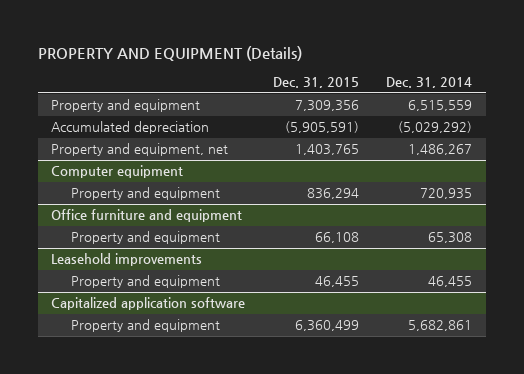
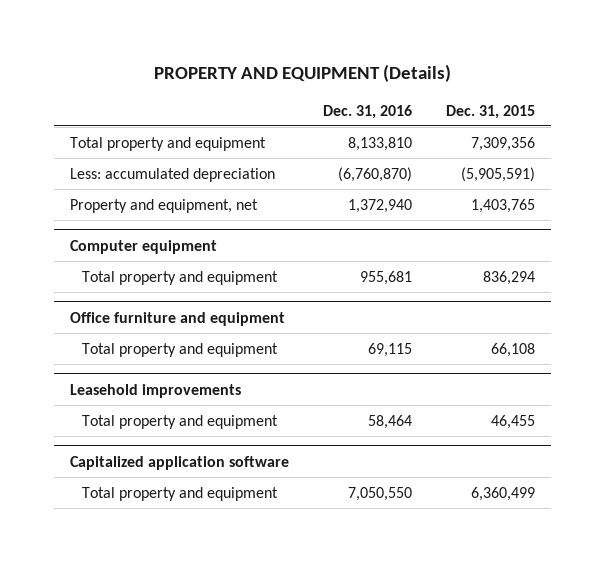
[386,77,473,89] Dec. 31, 2014 -> none
none -> [323,104,413,119] Dec. 31, 2016
[51,99,201,113] Property and equipment -> [70,136,267,151] Total property and equipment
[51,121,210,135] Accumulated depreciation -> [70,167,276,182] Less: accumulated depreciation
[71,187,221,201] Property and equipment -> [82,270,279,285] Total property and equipment
[71,231,221,245] Property and equipment -> [82,342,279,357] Total property and equipment
[71,275,221,289] Property and equipment -> [82,414,279,429] Total property and equipment
[71,319,221,333] Property and equipment -> [82,486,279,501] Total property and equipment

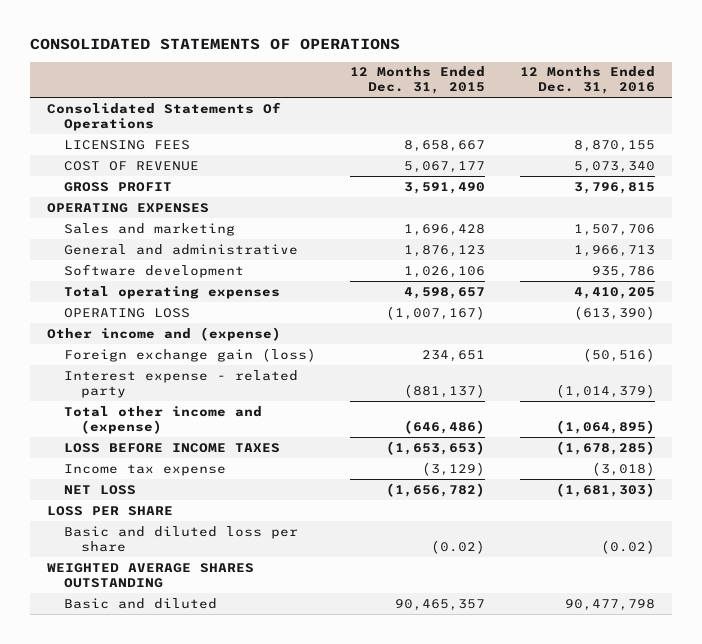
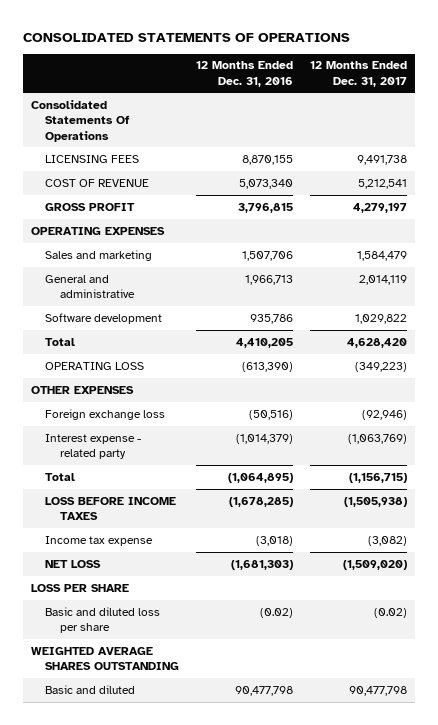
[350,66,486,95] 12 Months Ended Dec. 31, 2015 -> none
none -> [309,61,407,87] 12 Months Ended Dec. 31, 2017
[63,285,280,299] Total operating expenses -> [45,337,76,346] Total
[46,326,281,341] Other income and (expense) -> [31,385,135,394] OTHER EXPENSES
[63,347,316,362] Foreign exchange gain (loss) -> [45,408,166,420] Foreign exchange loss
[63,405,262,434] Total other income and (expense) -> [45,472,76,481] Total

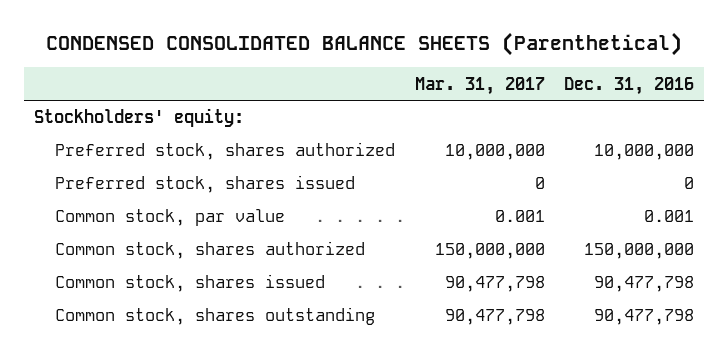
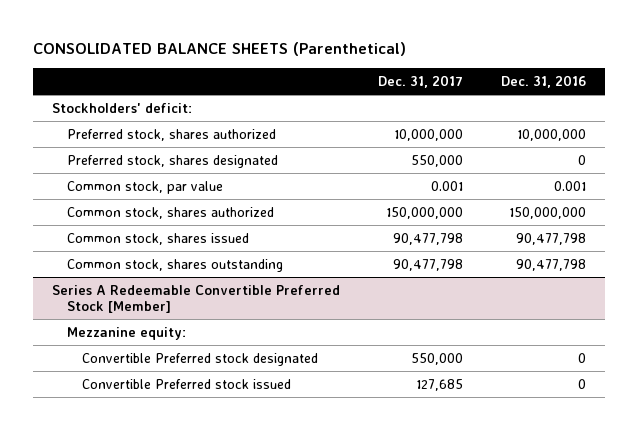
[45,32,682,57] CONDENSED CONSOLIDATED BALANCE SHEETS (Parenthetical) -> [32,42,406,57] CONSOLIDATED BALANCE SHEETS (Parenthetical)
[414,76,545,95] Mar. 31, 2017 -> none
none -> [377,75,463,89] Dec. 31, 2017
[33,108,244,128] Stockholders' equity: -> [51,102,192,113] Stockholders' deficit:
[55,175,356,194] Preferred stock, shares issued -> [66,154,278,168] Preferred stock, shares designated
none -> [51,284,340,314] Series A Redeemable Convertible Preferred Stock [Member]
none -> [66,326,186,340] Mezzanine equity:
none -> [82,352,319,366] Convertible Preferred stock designated
none -> [82,378,292,389] Convertible Preferred stock issued

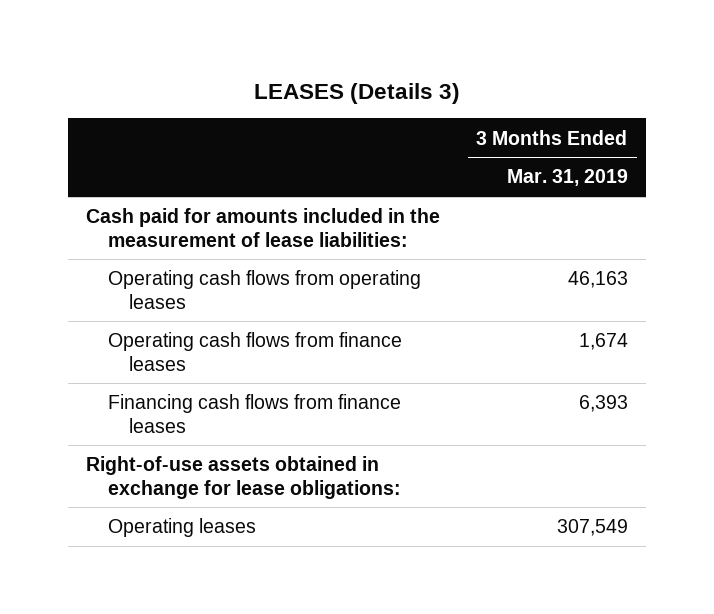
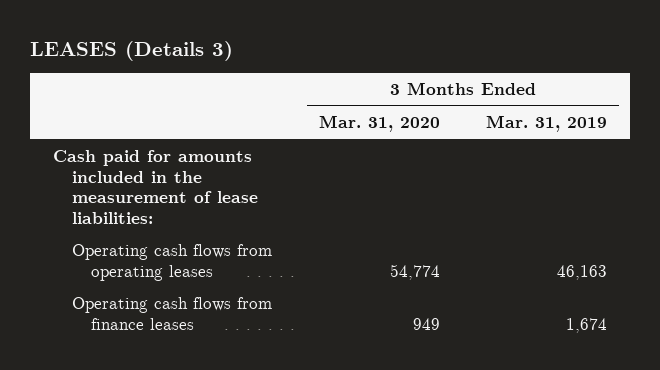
none -> [318,115,440,133] Mar. 31, 2020
[107,394,401,433] Financing cash flows from finance leases -> none
[86,456,401,499] Right-of-use assets obtained in exchange for lease obligations: -> none
[107,518,256,538] Operating leases -> none

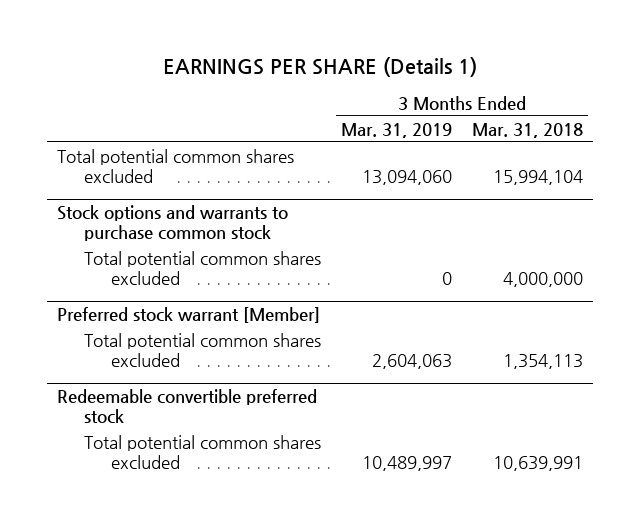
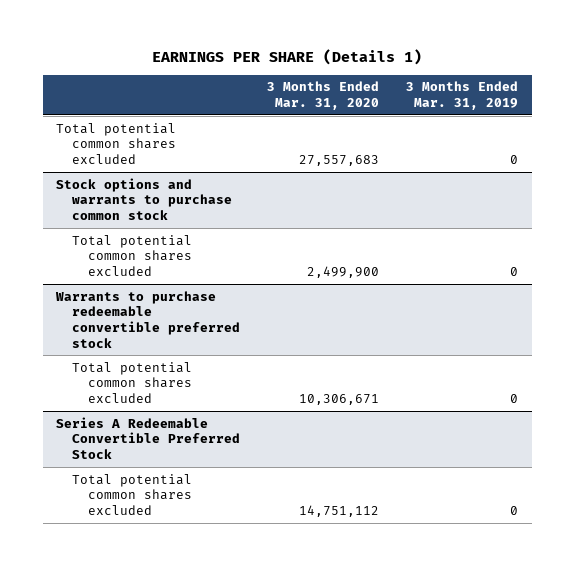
[472,122,584,138] Mar. 31, 2018 -> none
none -> [266,81,379,111] 3 Months Ended Mar. 31, 2020
[362,169,453,185] 13,094,060 -> [510,154,519,164] 0
[57,306,321,323] Preferred stock warrant [Member] -> none
none -> [55,290,240,348] Warrants to purchase redeemable convertible preferred stock
[372,353,453,369] 2,604,063 -> [510,393,519,403] 0
[57,388,318,424] Redeemable convertible preferred stock -> [56,416,240,459] Series A Redeemable Convertible Preferred Stock
[362,455,453,471] 10,489,997 -> [510,505,519,515] 0

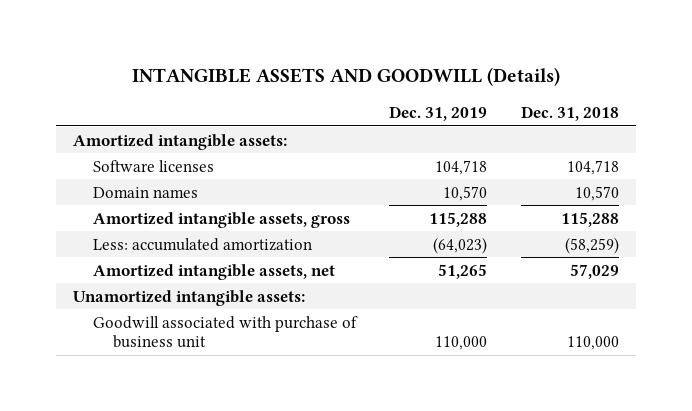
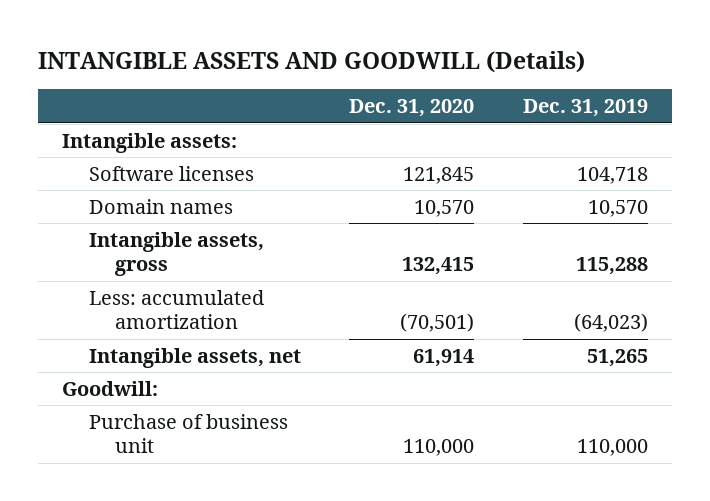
[521,106,620,122] Dec. 31, 2018 -> none
none -> [349,99,475,118] Dec. 31, 2020
[72,133,287,150] Amortized intangible assets: -> [62,132,238,153] Intangible assets:
[92,211,350,228] Amortized intangible assets, gross -> [88,231,264,277] Intangible assets, gross
[92,263,335,280] Amortized intangible assets, net -> [88,347,301,368] Intangible assets, net
[72,289,305,306] Unamortized intangible assets: -> [62,380,159,396] Goodwill:
[92,315,358,349] Goodwill associated with purchase of business unit -> [88,413,288,454] Purchase of business unit

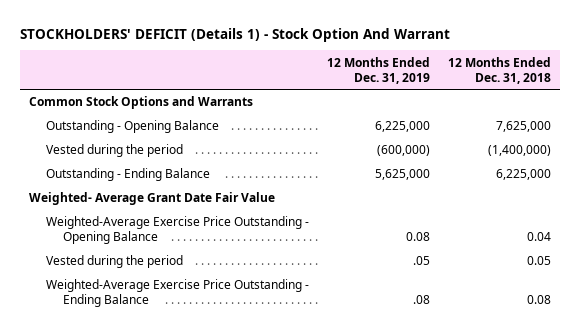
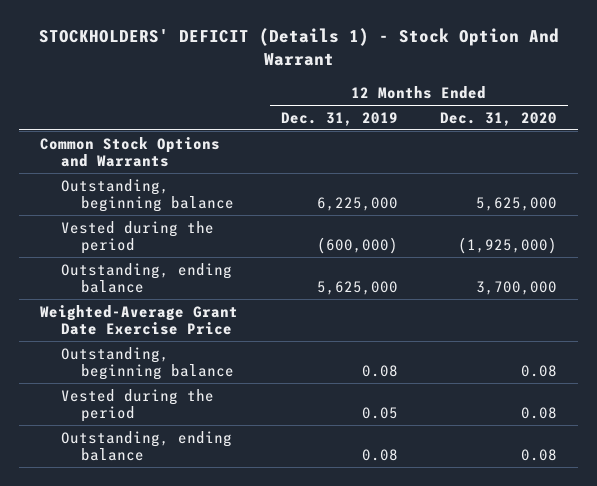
[448,56,552,84] 12 Months Ended Dec. 31, 2018 -> none
none -> [439,111,557,126] Dec. 31, 2020
[46,120,220,134] Outstanding - Opening Balance -> [60,178,234,213] Outstanding, beginning balance
[46,168,211,182] Outstanding - Ending Balance -> [60,262,232,294] Outstanding, ending balance
[29,192,276,206] Weighted- Average Grant Date Fair Value -> [40,304,239,336] Weighted-Average Grant Date Exercise Price
[46,216,310,245] Weighted-Average Exercise Price Outstanding - Opening Balance -> [60,346,234,381] Outstanding, beginning balance
[413,256,431,266] .05 -> [361,407,398,420] 0.05
[46,279,310,308] Weighted-Average Exercise Price Outstanding - Ending Balance -> [60,430,232,462] Outstanding, ending balance
[413,295,431,305] .08 -> [361,449,398,462] 0.08

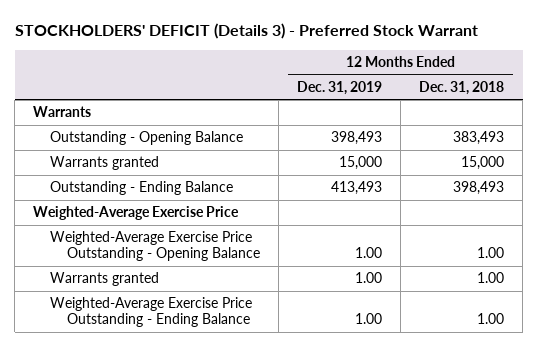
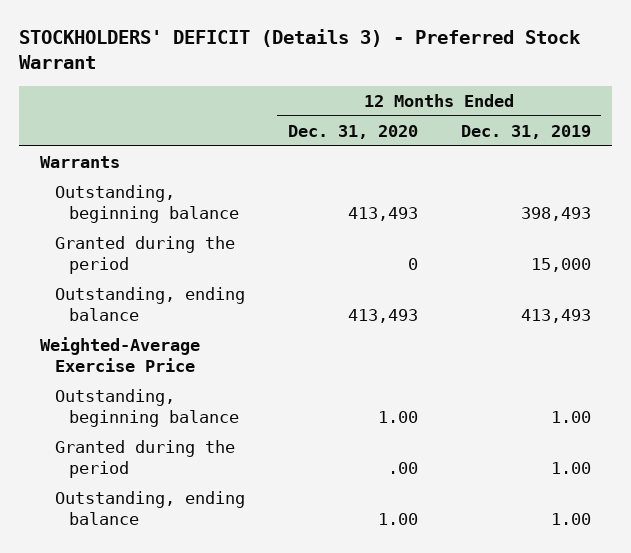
[419,80,505,95] Dec. 31, 2018 -> none
none -> [287,124,418,139] Dec. 31, 2020
[50,131,244,146] Outstanding - Opening Balance -> [54,185,240,223] Outstanding, beginning balance
[50,156,160,171] Warrants granted -> [54,236,235,274] Granted during the period
[50,181,234,196] Outstanding - Ending Balance -> [54,287,245,321] Outstanding, ending balance
[50,231,261,262] Weighted-Average Exercise Price Outstanding - Opening Balance -> [54,389,240,427] Outstanding, beginning balance
[50,272,160,287] Warrants granted -> [54,440,235,478] Granted during the period
[50,297,253,328] Weighted-Average Exercise Price Outstanding - Ending Balance -> [54,491,245,525] Outstanding, ending balance

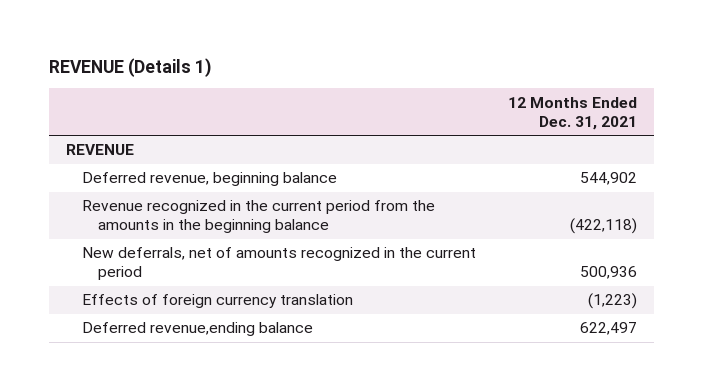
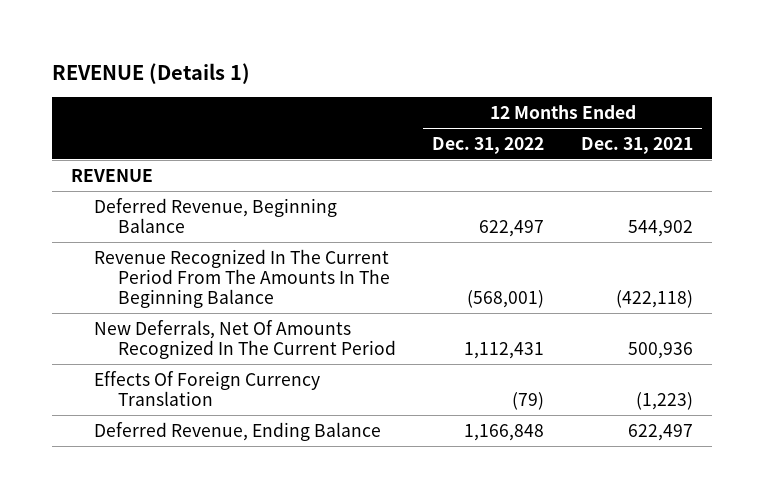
none -> [432,136,545,154] Dec. 31, 2022
[81,172,337,187] Deferred revenue, beginning balance -> [94,197,338,234] Deferred Revenue, Beginning Balance
[81,200,435,234] Revenue recognized in the current period from the amounts in the beginning balance -> [94,248,390,309] Revenue Recognized In The Current Period From The Amounts In The Beginning Balance
[81,247,476,281] New deferrals, net of amounts recognized in the current period -> [94,319,396,360] New Deferrals, Net Of Amounts Recognized In The Current Period
[81,294,353,309] Effects of foreign currency translation -> [94,370,321,407] Effects Of Foreign Currency Translation
[81,322,313,337] Deferred revenue,ending balance -> [94,421,382,441] Deferred Revenue, Ending Balance

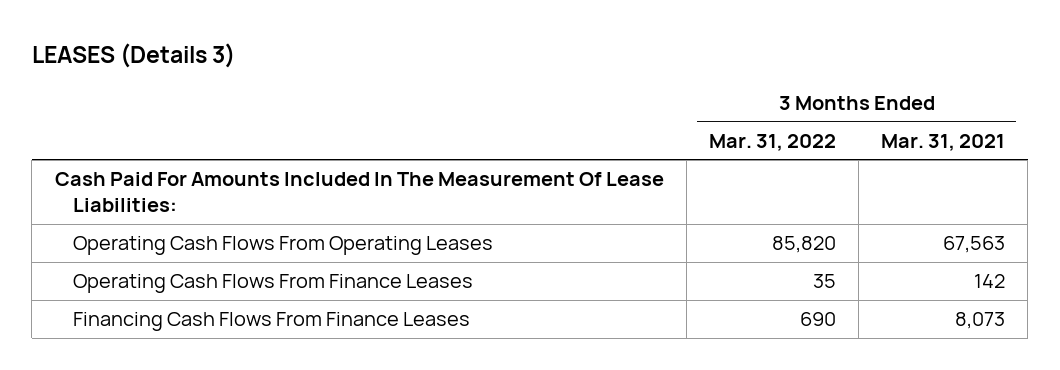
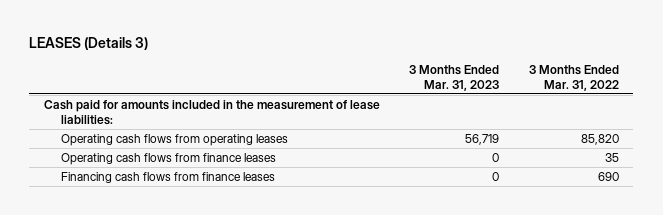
[881,133,1006,151] Mar. 31, 2021 -> none
none -> [409,64,500,91] 3 Months Ended Mar. 31, 2023
[54,172,664,213] Cash Paid For Amounts Included In The Measurement Of Lease Liabilities: -> [44,99,381,125] Cash paid for amounts included in the measurement of lease liabilities:
[73,236,494,256] Operating Cash Flows From Operating Leases -> [60,133,288,146] Operating cash flows from operating leases
[73,274,474,294] Operating Cash Flows From Finance Leases -> [60,152,276,165] Operating cash flows from finance leases
[73,312,471,332] Financing Cash Flows From Finance Leases -> [60,171,275,183] Financing cash flows from finance leases

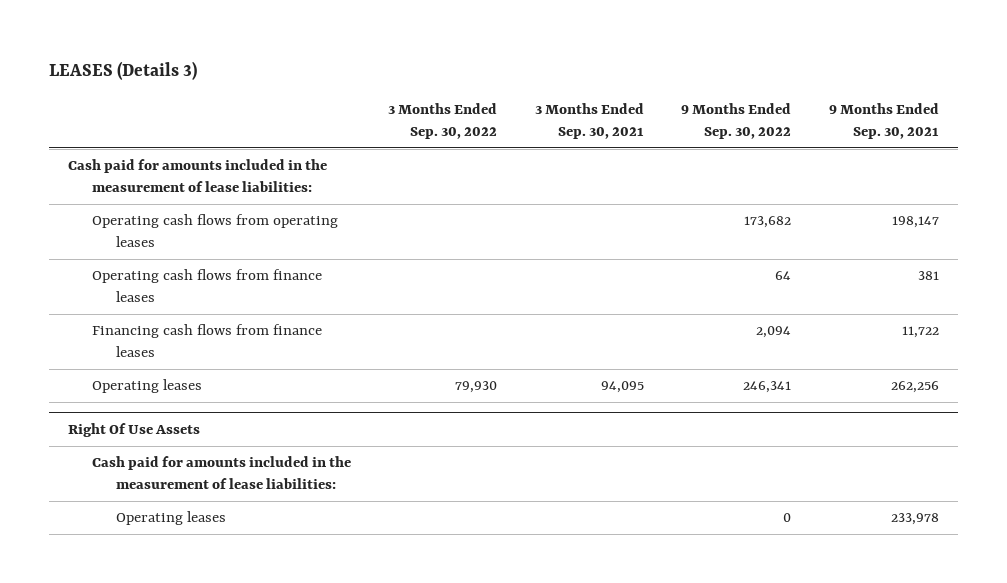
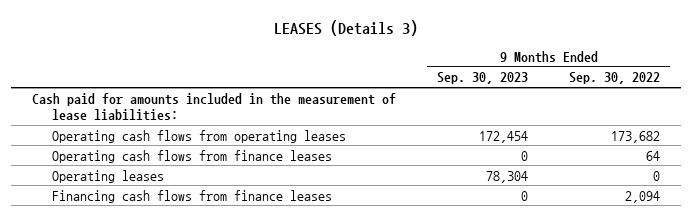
[388,103,498,139] 3 Months Ended Sep. 30, 2022 -> none
[534,103,644,139] 3 Months Ended Sep. 30, 2021 -> none
[828,103,939,139] 9 Months Ended Sep. 30, 2021 -> none
none -> [436,72,528,85] Sep. 30, 2023
[91,379,202,394] Operating leases -> none
[67,423,200,438] Right Of Use Assets -> none
[91,456,351,490] Cash paid for amounts included in the measurement of lease liabilities: -> none
[91,324,322,358] Financing cash flows from finance leases -> [52,189,333,203] Financing cash flows from finance leases

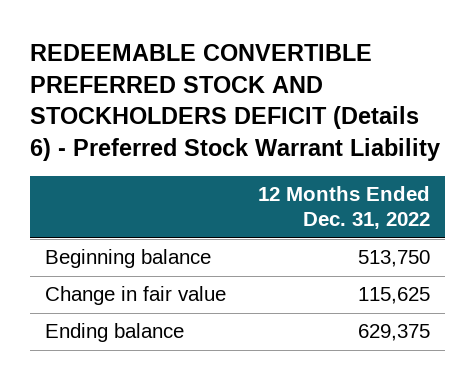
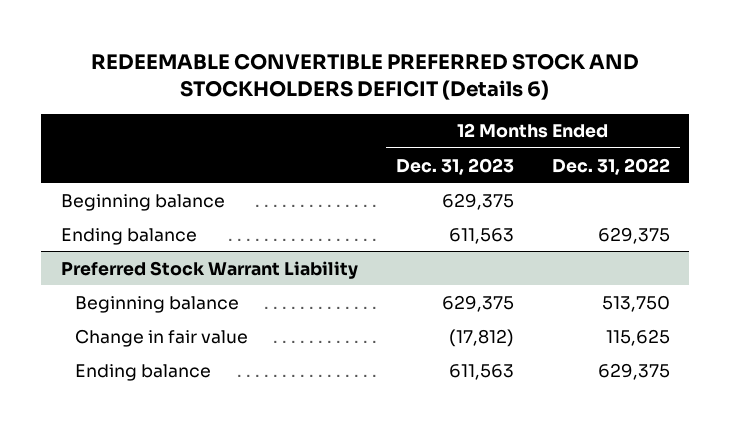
[29,44,440,161] REDEEMABLE CONVERTIBLE PREFERRED STOCK AND STOCKHOLDERS DEFICIT (Details 6) - Preferred Stock Warrant Liability -> [91,52,640,101] REDEEMABLE CONVERTIBLE PREFERRED STOCK AND STOCKHOLDERS DEFICIT (Details 6)
none -> [395,157,514,175] Dec. 31, 2023
none -> [60,193,225,211] Beginning balance
none -> [60,227,197,245] Ending balance
none -> [60,260,358,279] Preferred Stock Warrant Liability

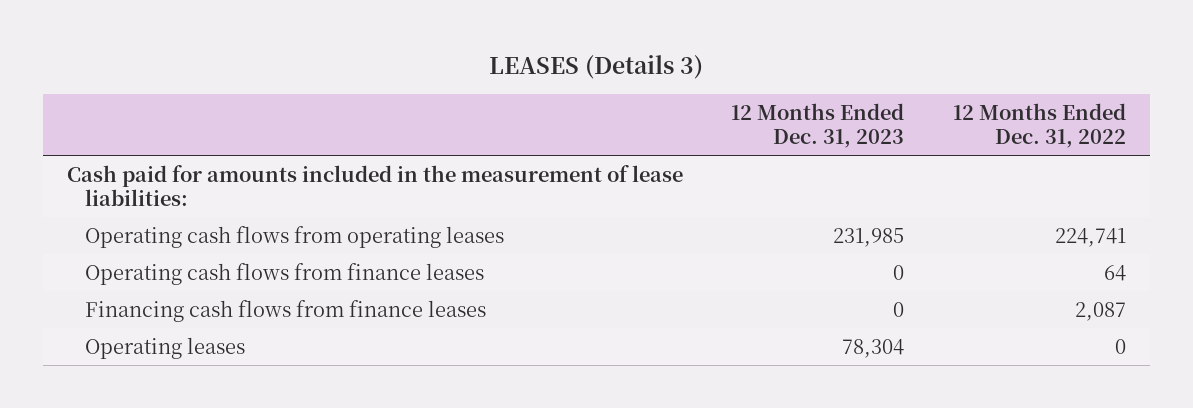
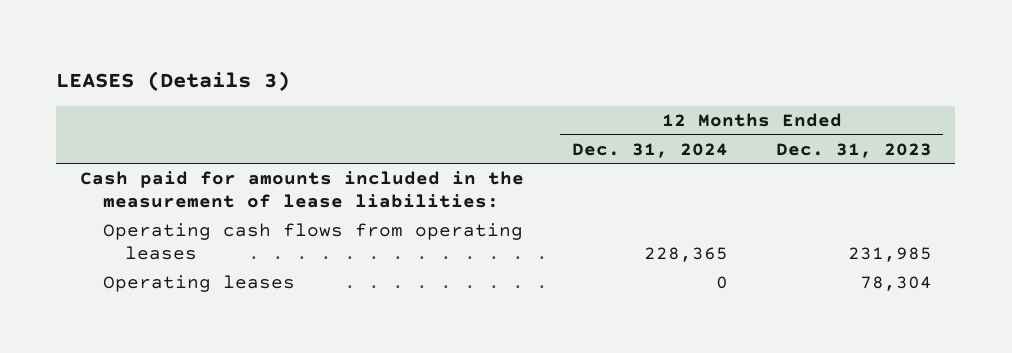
[952,102,1126,149] 12 Months Ended Dec. 31, 2022 -> none
none -> [571,142,728,158] Dec. 31, 2024
[84,262,484,285] Operating cash flows from finance leases -> none
[84,299,486,322] Financing cash flows from finance leases -> none

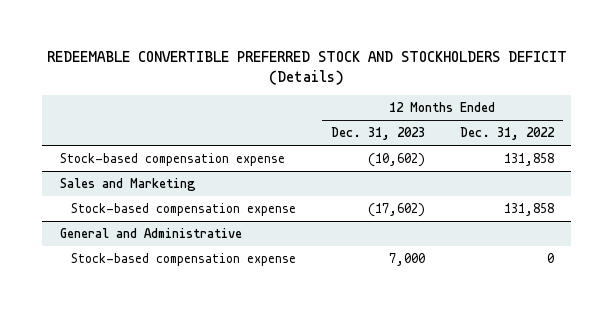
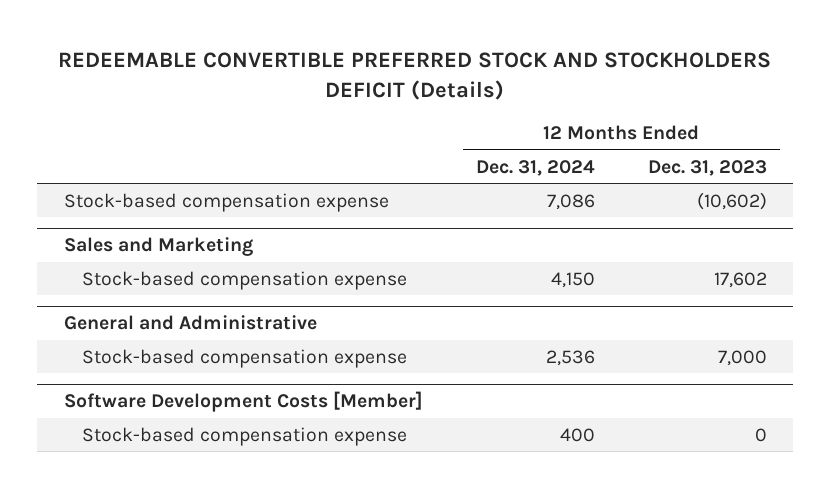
[459,127,555,141] Dec. 31, 2022 -> none
none -> [475,159,595,176] Dec. 31, 2024
[367,202,425,217] (17,602) -> [713,271,767,288] 17,602
none -> [63,391,423,413] Software Development Costs [Member]
none -> [82,426,408,446] Stock-based compensation expense

